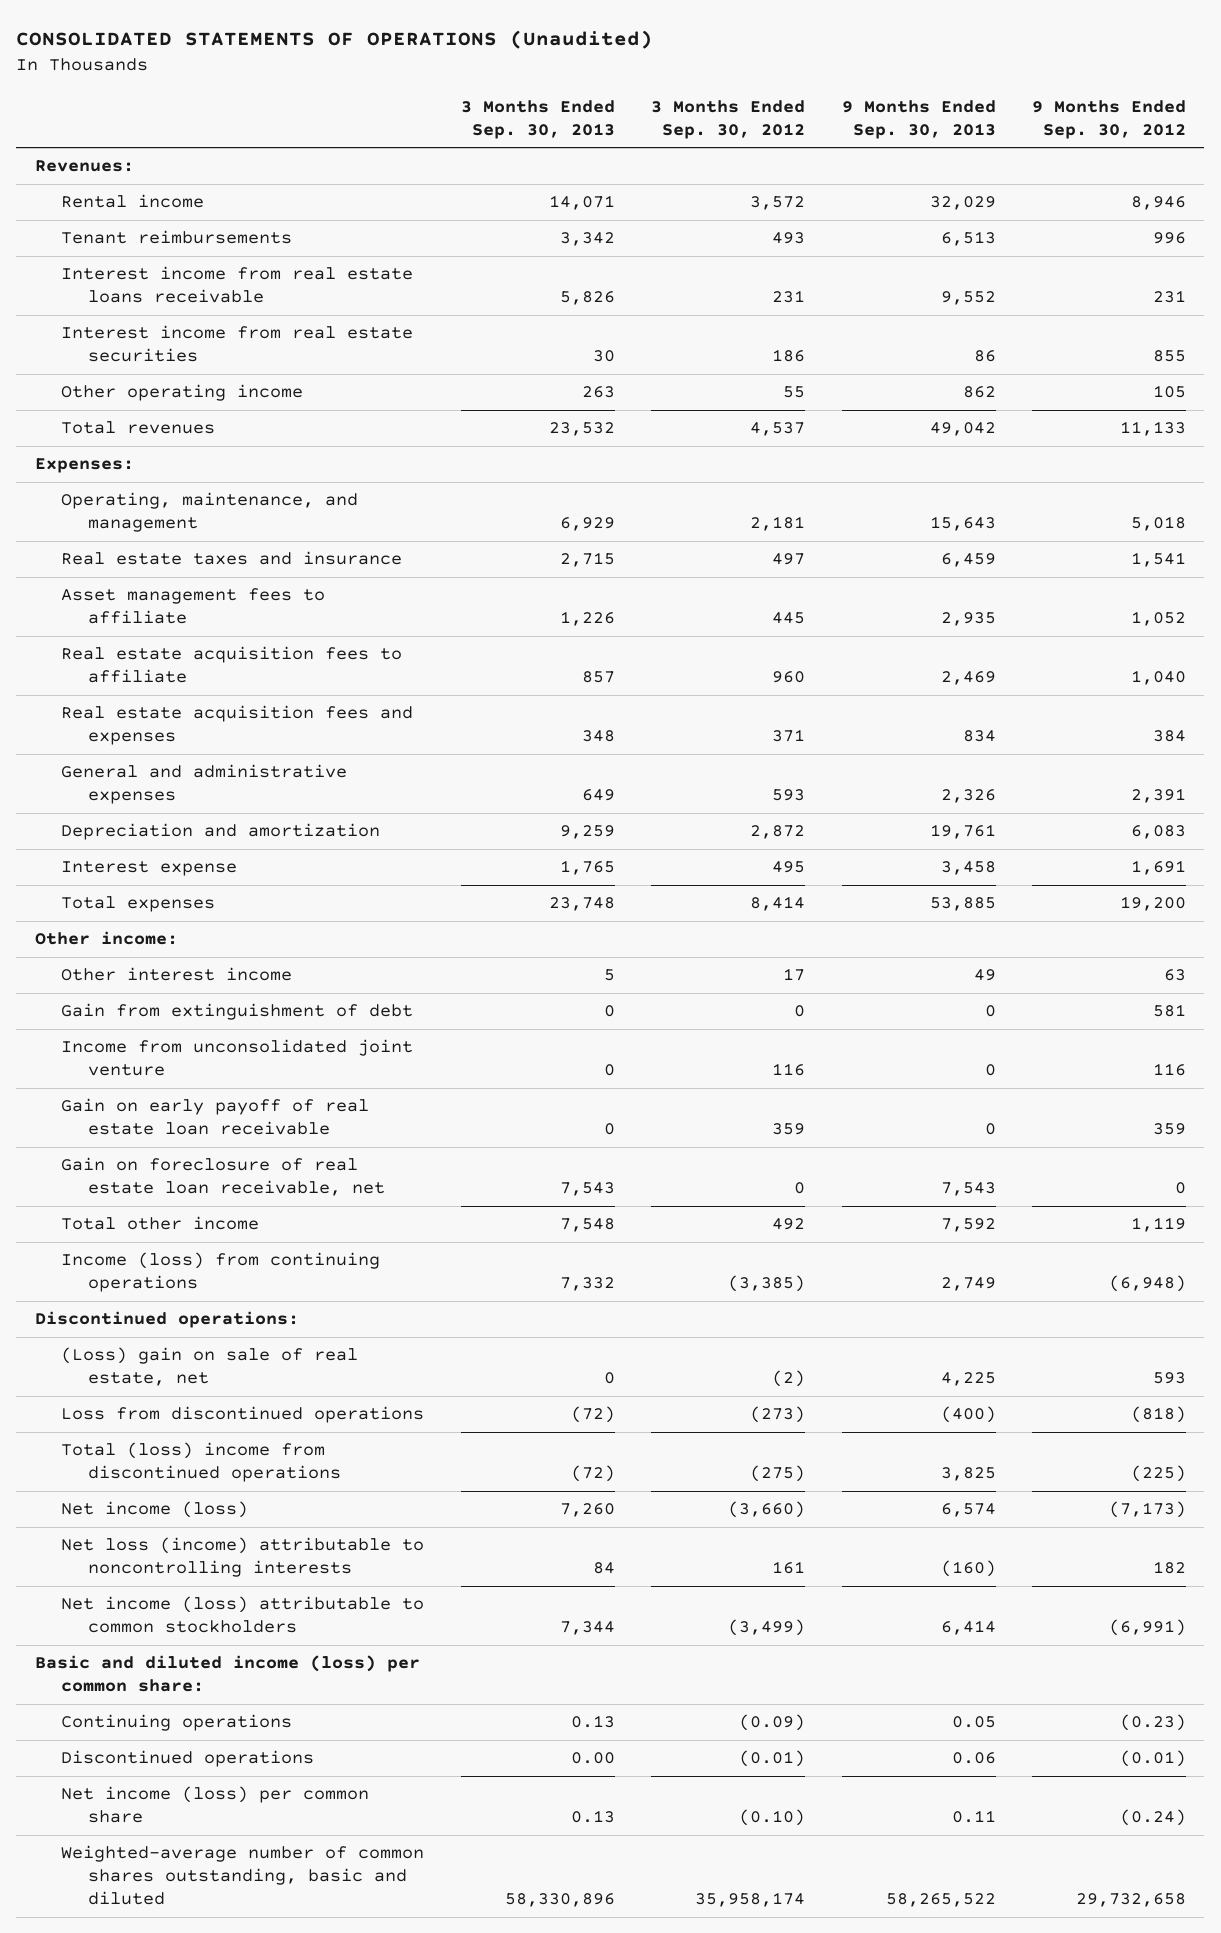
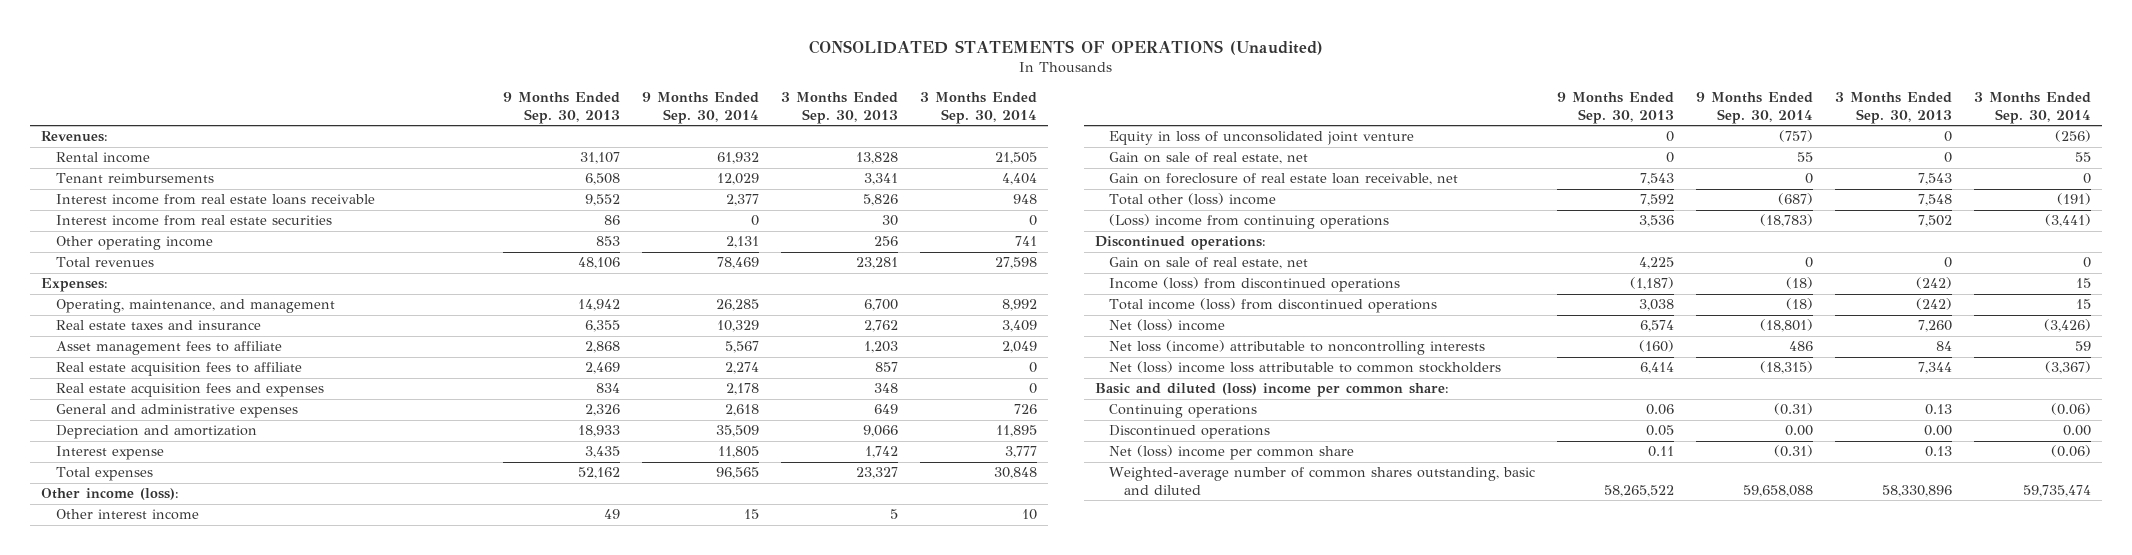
[651,99,806,139] 3 Months Ended Sep. 30, 2012 -> none
[1032,99,1187,139] 9 Months Ended Sep. 30, 2012 -> none
none -> [642,92,760,124] 9 Months Ended Sep. 30, 2014
none -> [919,92,1037,124] 3 Months Ended Sep. 30, 2014
[548,195,615,211] 14,071 -> [856,152,899,165] 13,828
[929,196,996,211] 32,029 -> [580,152,621,165] 31,107
[559,232,615,247] 3,342 -> [864,173,899,186] 3,341
[940,231,996,247] 6,513 -> [585,173,621,186] 6,508
[581,386,615,399] 263 -> [874,236,899,247] 256
[962,386,996,399] 862 -> [596,236,621,247] 853
[548,422,615,437] 23,532 -> [856,257,899,270] 23,281
[929,422,996,437] 49,042 -> [578,257,621,270] 48,106
[559,517,615,532] 6,929 -> [864,299,899,312] 6,700
[929,516,996,532] 15,643 -> [578,299,621,312] 14,942
[559,552,615,568] 2,715 -> [864,320,899,333] 2,762
[940,553,996,568] 6,459 -> [585,320,621,333] 6,355
[559,611,615,627] 1,226 -> [864,341,899,354] 1,203
[940,612,996,627] 2,935 -> [585,341,621,354] 2,868
[559,825,615,840] 9,259 -> [863,425,899,438] 9,066
[929,824,996,840] 19,761 -> [578,425,621,438] 18,933
[559,860,615,876] 1,765 -> [865,446,899,459] 1,742
[940,861,996,876] 3,458 -> [585,446,621,459] 3,435
[548,897,615,912] 23,748 -> [856,467,899,480] 23,327
[929,897,996,912] 53,885 -> [578,467,621,480] 52,162
[34,931,178,946] Other income: -> [41,488,180,501] Other income (loss):
[61,1003,414,1021] Gain from extinguishment of debt -> none
[61,1098,370,1136] Gain on early payoff of real estate loan receivable -> none
[61,1039,414,1077] Income from unconsolidated joint venture -> [1109,131,1415,146] Equity in loss of unconsolidated joint venture
none -> [1109,152,1309,165] Gain on sale of real estate, net
[61,1216,260,1231] Total other income -> [1109,193,1277,206] Total other (loss) income
[61,1252,381,1293] Income (loss) from continuing operations -> [1109,214,1390,230] (Loss) income from continuing operations
[559,1277,615,1292] 7,332 -> [1918,215,1953,228] 7,502
[940,1277,996,1292] 2,749 -> [1639,215,1675,228] 3,536
[61,1347,359,1387] (Loss) gain on sale of real estate, net -> [1109,257,1309,270] Gain on sale of real estate, net
[61,1406,425,1424] Loss from discontinued operations -> [1109,277,1401,293] Income (loss) from discontinued operations
[570,1406,615,1424] (72) -> [1916,277,1953,290] (242)
[940,1406,996,1424] (400) -> [1630,277,1675,291] (1,187)
[61,1442,341,1483] Total (loss) income from discontinued operations -> [1109,298,1438,314] Total income (loss) from discontinued operations
[570,1465,615,1483] (72) -> [1916,298,1953,311] (242)
[940,1467,996,1482] 3,825 -> [1639,299,1675,312] 3,038
[61,1501,249,1519] Net income (loss) -> [1109,319,1226,332] Net (loss) income
[61,1596,425,1634] Net income (loss) attributable to common stockholders -> [1109,361,1502,374] Net (loss) income loss attributable to common stockholders
[34,1655,420,1693] Basic and diluted income (loss) per common share: -> [1095,383,1450,398] Basic and diluted (loss) income per common share:
[951,1716,996,1729] 0.05 -> [1646,404,1675,416] 0.06
[951,1752,996,1765] 0.06 -> [1646,425,1675,437] 0.05
[61,1786,370,1824] Net income (loss) per common share -> [1109,445,1355,461] Net (loss) income per common share

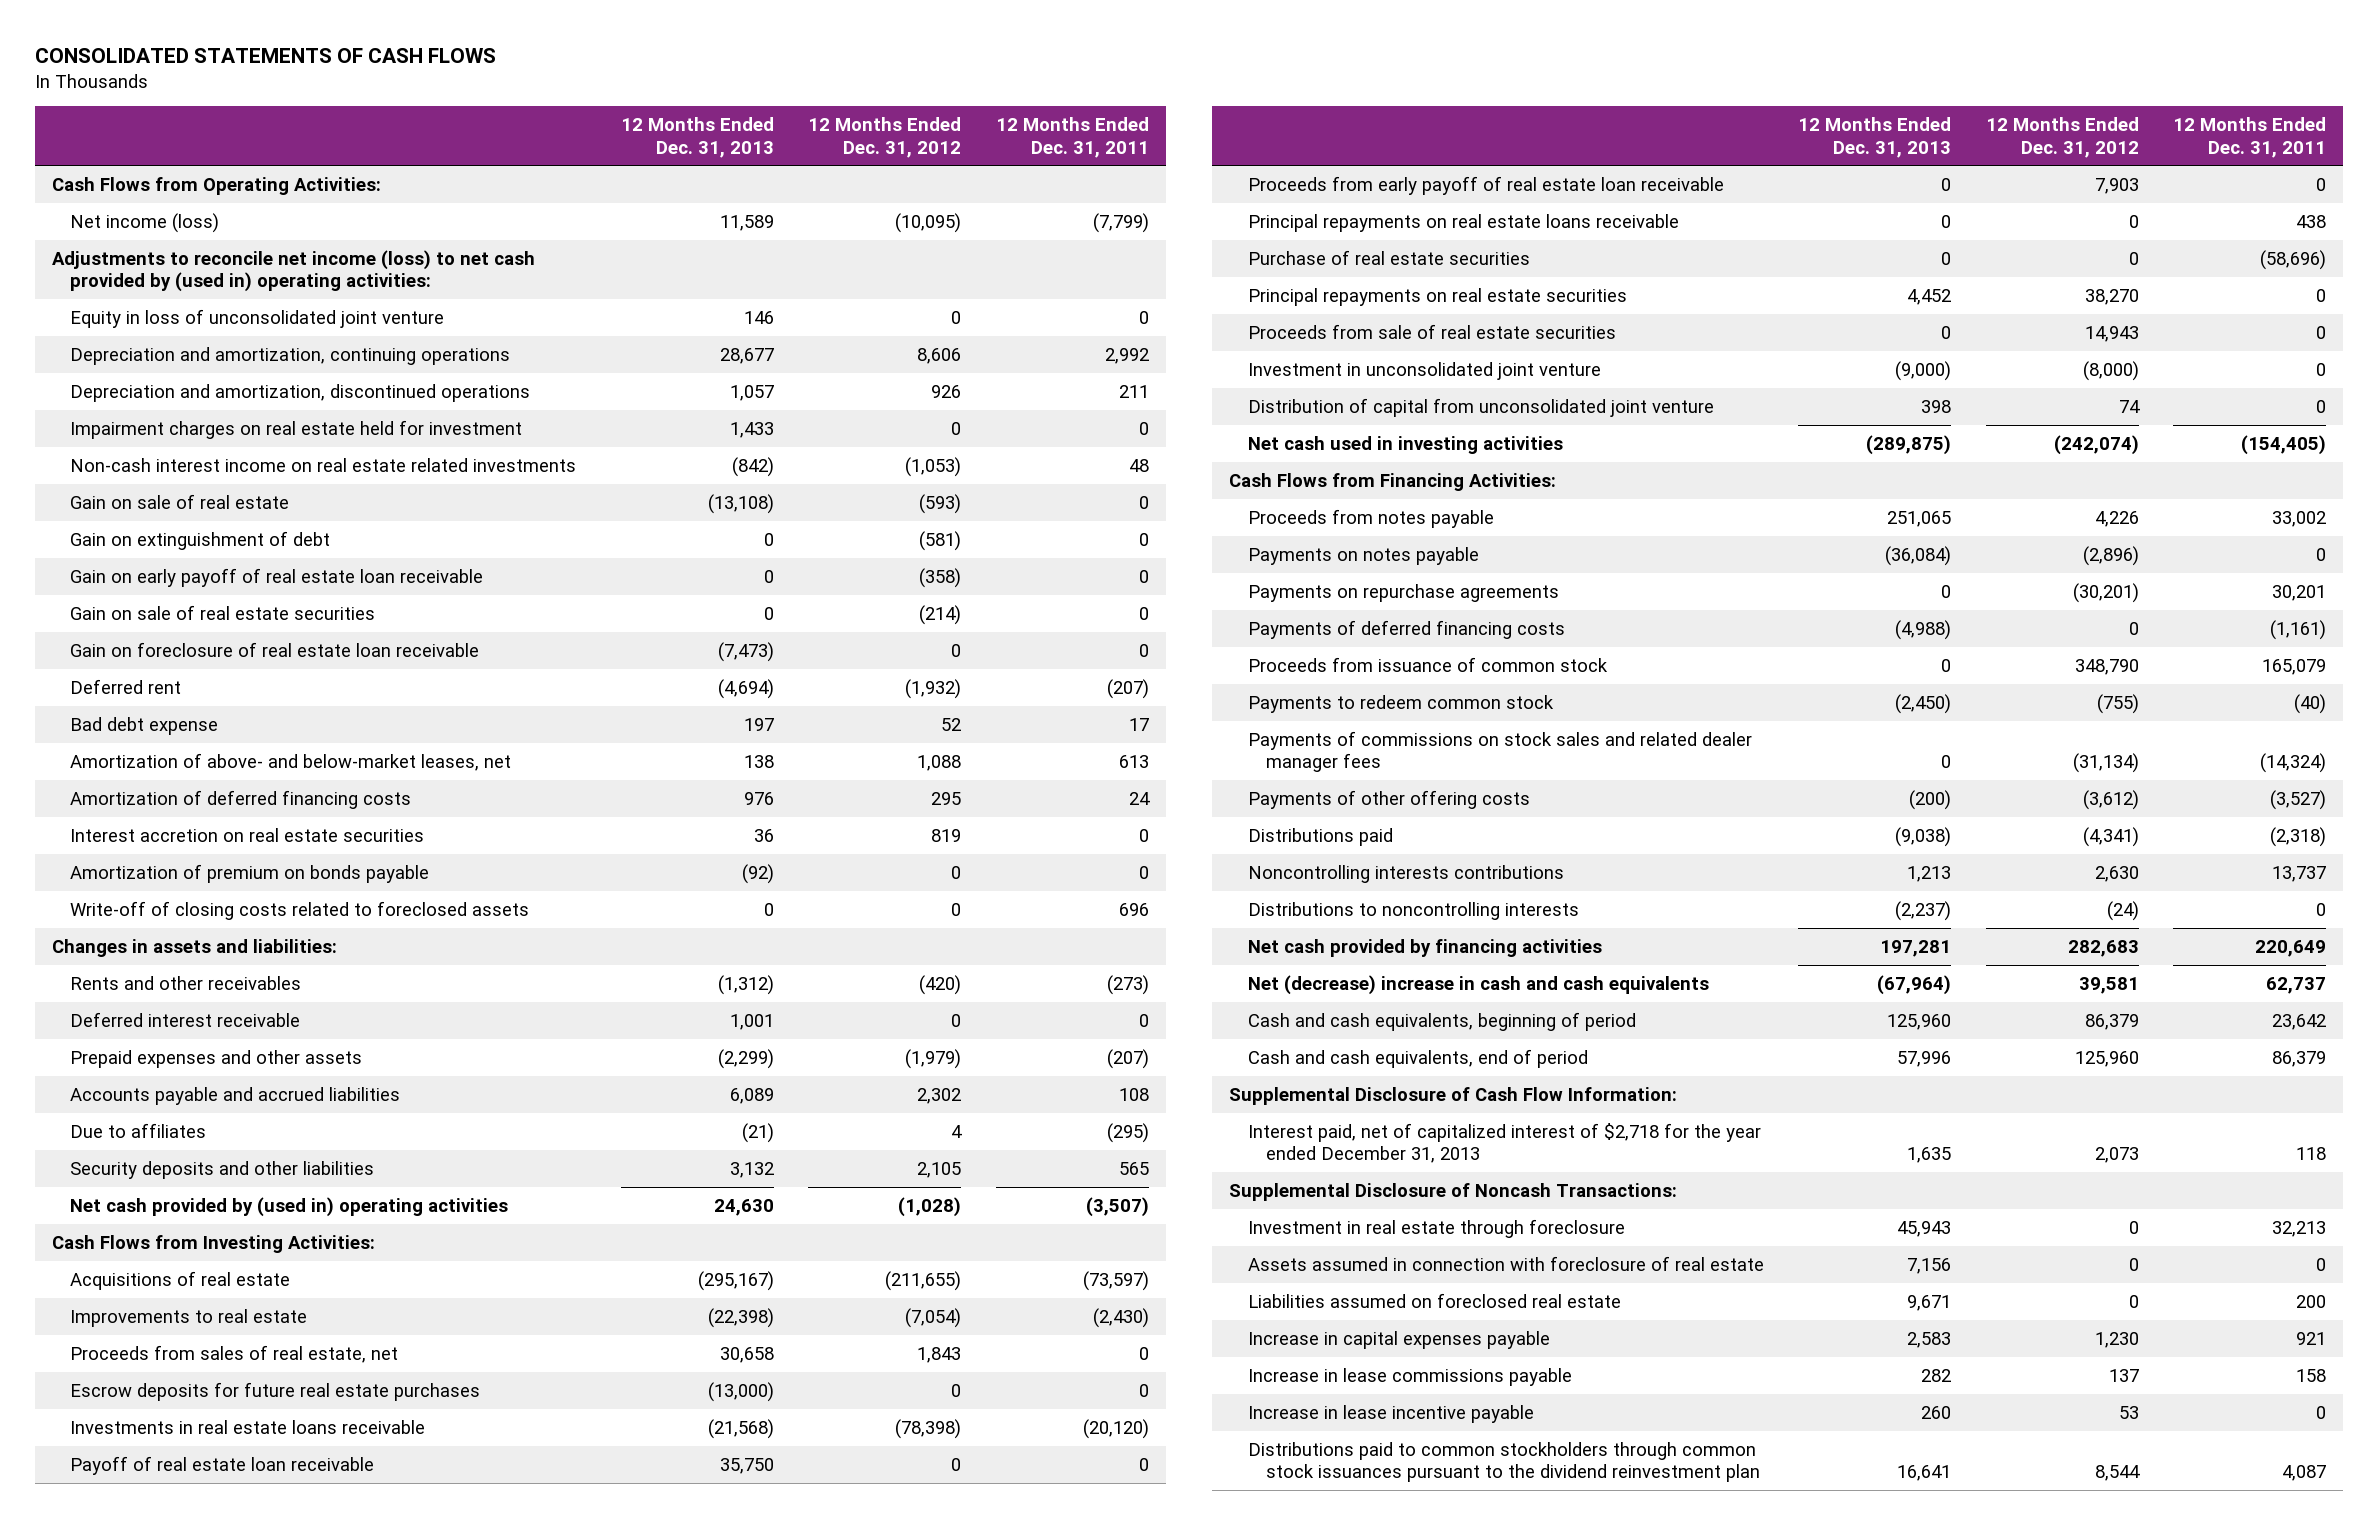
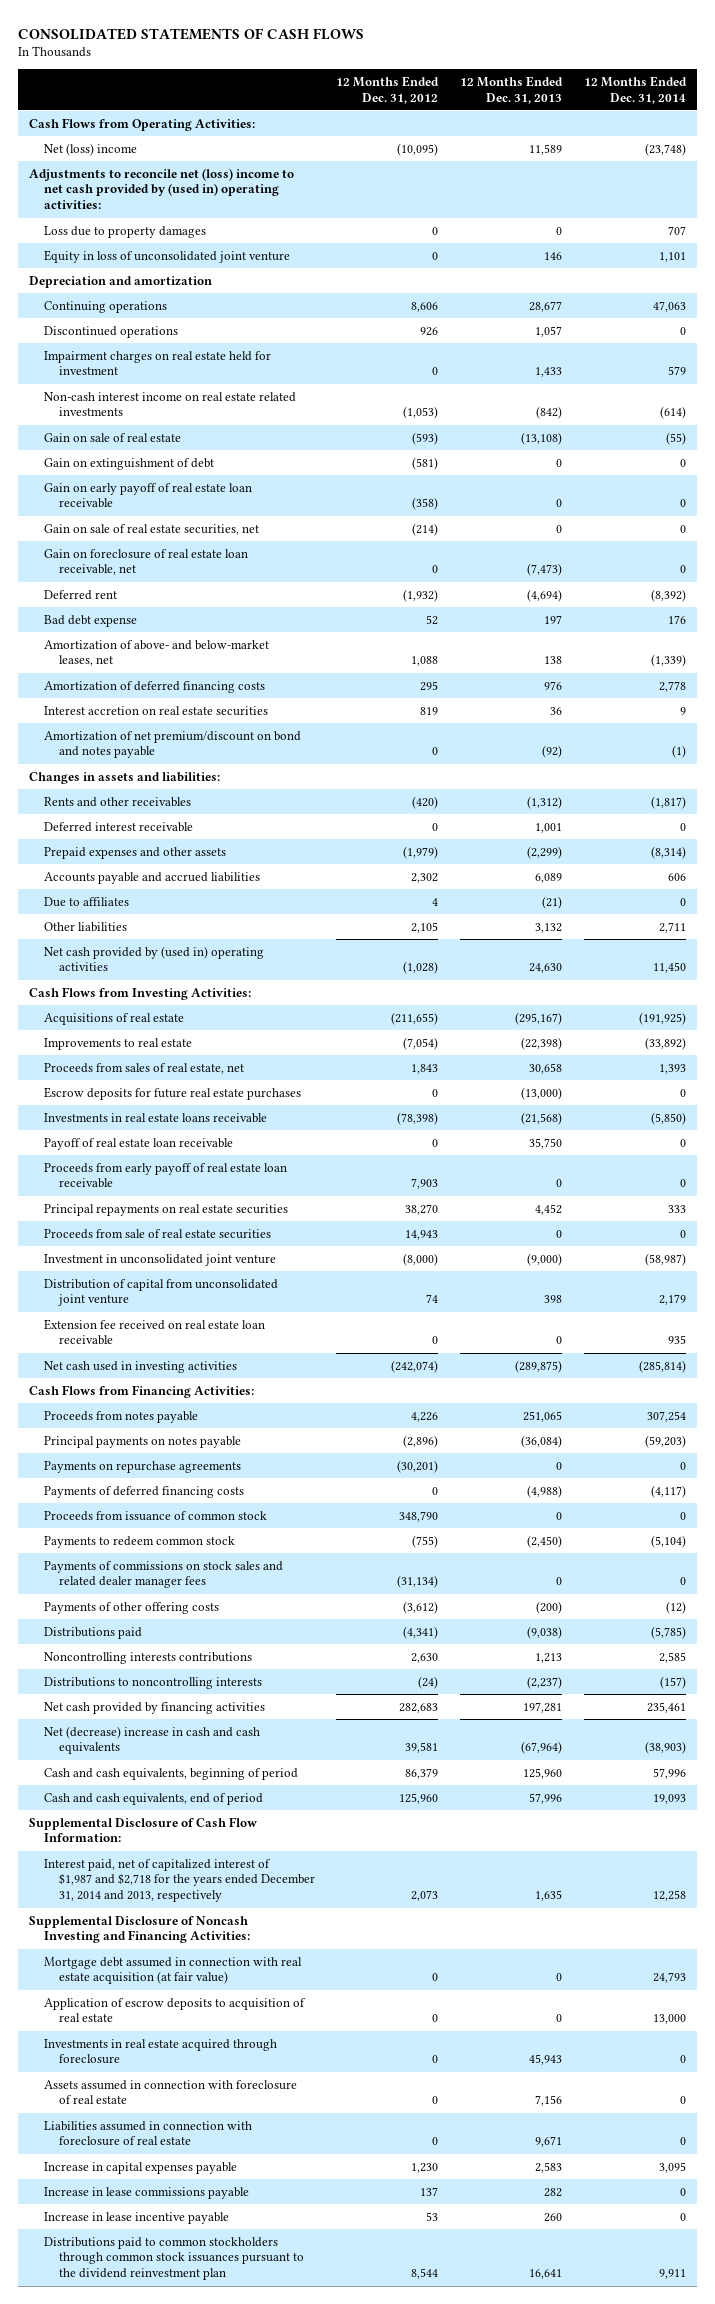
[995,117,1149,158] 12 Months Ended Dec. 31, 2011 -> none
none -> [583,75,687,104] 12 Months Ended Dec. 31, 2014
[70,212,220,233] Net income (loss) -> [43,142,137,156] Net (loss) income
[51,249,535,293] Adjustments to reconcile net income (loss) to net cash provided by (used in) operating activities: -> [29,167,295,210] Adjustments to reconcile net (loss) income to net cash provided by (used in) operating activities:
none -> [43,225,206,238] Loss due to property damages
none -> [29,275,213,288] Depreciation and amortization
[70,346,511,365] Depreciation and amortization, continuing operations -> [43,300,167,313] Continuing operations
[70,383,531,402] Depreciation and amortization, discontinued operations -> [43,325,178,338] Discontinued operations
[70,604,376,620] Gain on sale of real estate securities -> [43,523,259,535] Gain on sale of real estate securities, net
[70,641,480,657] Gain on foreclosure of real estate loan receivable -> [43,548,248,576] Gain on foreclosure of real estate loan receivable, net
[70,900,530,920] Write-off of closing costs related to foreclosed assets -> none
[70,863,430,883] Amortization of premium on bonds payable -> [43,730,301,759] Amortization of net premium/discount on bond and notes payable
[70,1160,375,1179] Security deposits and other liabilities -> [43,921,127,932] Other liabilities
[1247,213,1679,232] Principal repayments on real estate loans receivable -> none
[1247,249,1530,265] Purchase of real estate securities -> none
none -> [43,1318,265,1346] Extension fee received on real estate loan receivable
[1247,546,1479,565] Payments on notes payable -> [43,1435,241,1448] Principal payments on notes payable
[1247,1122,1761,1164] Interest paid, net of capitalized interest of $2,718 for the year ended December 31, 2013 -> [43,1858,315,1903] Interest paid, net of capitalized interest of $1,987 and $2,718 for the years ended December 31, 2014 and 2013, respectively
[1229,1182,1678,1201] Supplemental Disclosure of Noncash Transactions: -> [29,1915,250,1944] Supplemental Disclosure of Noncash Investing and Financing Activities:
none -> [43,1956,302,1985] Mortgage debt assumed in connection with real estate acquisition (at fair value)
none -> [43,1997,306,2023] Application of escrow deposits to acquisition of real estate
[1247,1218,1625,1238] Investment in real estate through foreclosure -> [43,2038,277,2065] Investments in real estate acquired through foreclosure
[1247,1292,1621,1308] Liabilities assumed on foreclosed real estate -> [43,2120,252,2147] Liabilities assumed in connection with foreclosure of real estate

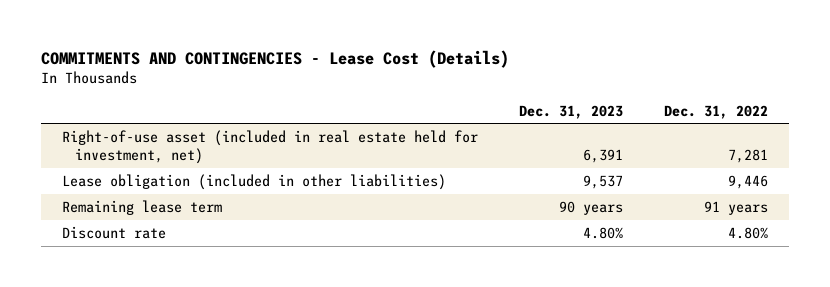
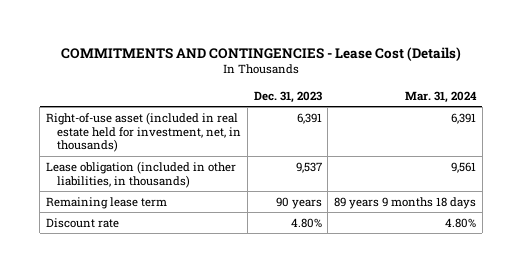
[664,104,769,119] Dec. 31, 2022 -> none
none -> [404,90,477,103] Mar. 31, 2024
[61,129,478,164] Right-of-use asset (included in real estate held for investment, net) -> [46,111,242,153] Right-of-use asset (included in real estate held for investment, net, in thousands)
[61,173,446,190] Lease obligation (included in other liabilities) -> [46,160,237,188] Lease obligation (included in other liabilities, in thousands)

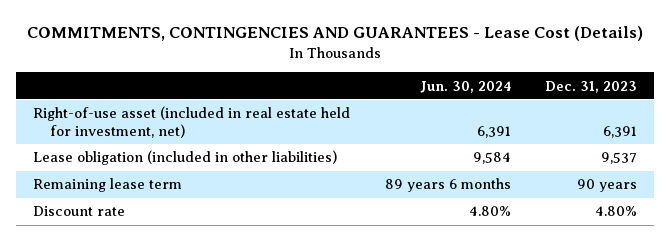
[61,46,462,61] COMMITMENTS AND CONTINGENCIES - Lease Cost (Details) -> [27,26,644,42] COMMITMENTS, CONTINGENCIES AND GUARANTEES - Lease Cost (Details)
[404,90,477,103] Mar. 31, 2024 -> none
none -> [419,80,511,93] Jun. 30, 2024
[46,111,242,153] Right-of-use asset (included in real estate held for investment, net, in thousands) -> [33,106,351,138] Right-of-use asset (included in real estate held for investment, net)
[46,160,237,188] Lease obligation (included in other liabilities, in thousands) -> [33,150,338,166] Lease obligation (included in other liabilities)

